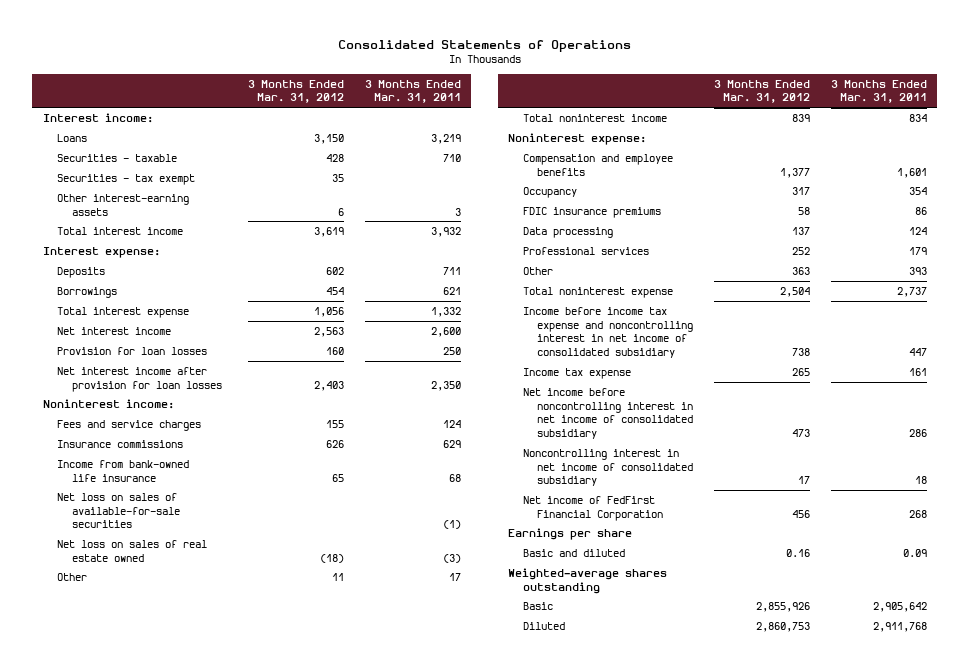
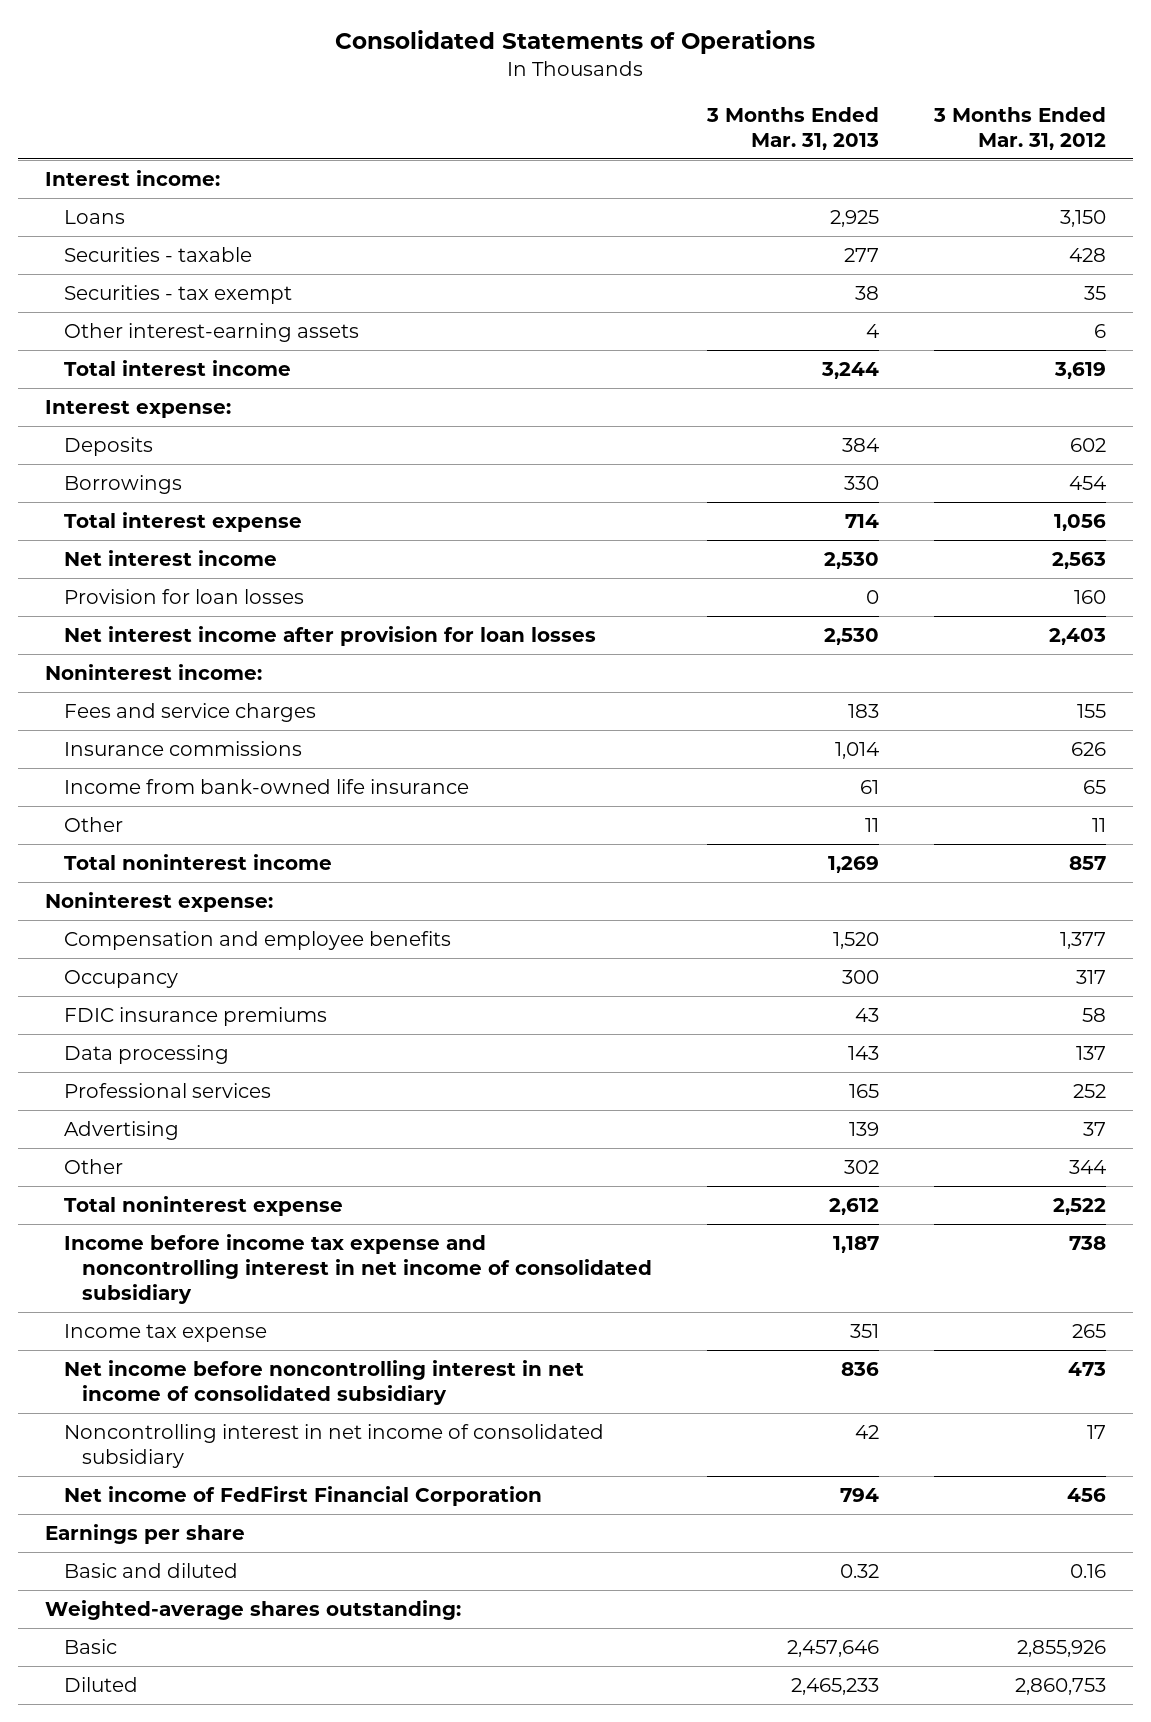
[365,79,462,104] 3 Months Ended Mar. 31, 2011 -> none
none -> [705,106,879,151] 3 Months Ended Mar. 31, 2013
[57,492,180,529] Net loss on sales of available-for-sale securities -> none
[57,539,208,562] Net loss on sales of real estate owned -> none
[791,113,810,122] 839 -> [1068,855,1106,870] 857
none -> [63,1120,179,1140] Advertising
[791,266,810,275] 363 -> [1068,1159,1106,1174] 344
[779,286,810,297] 2,504 -> [1052,1197,1106,1215] 2,522
[508,567,668,594] Weighted-average shares outstanding -> [44,1599,461,1620] Weighted-average shares outstanding:

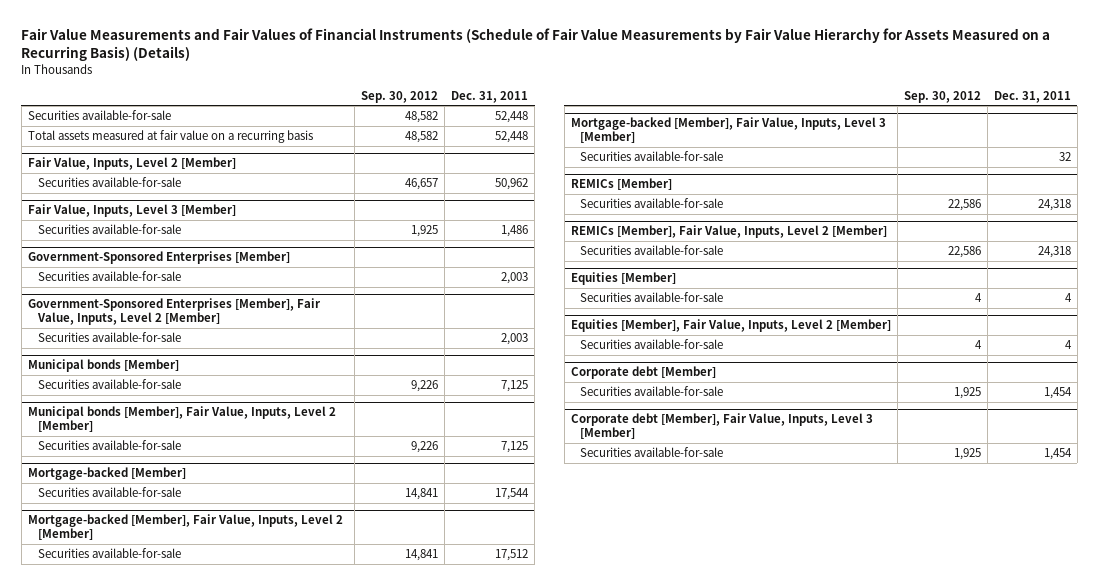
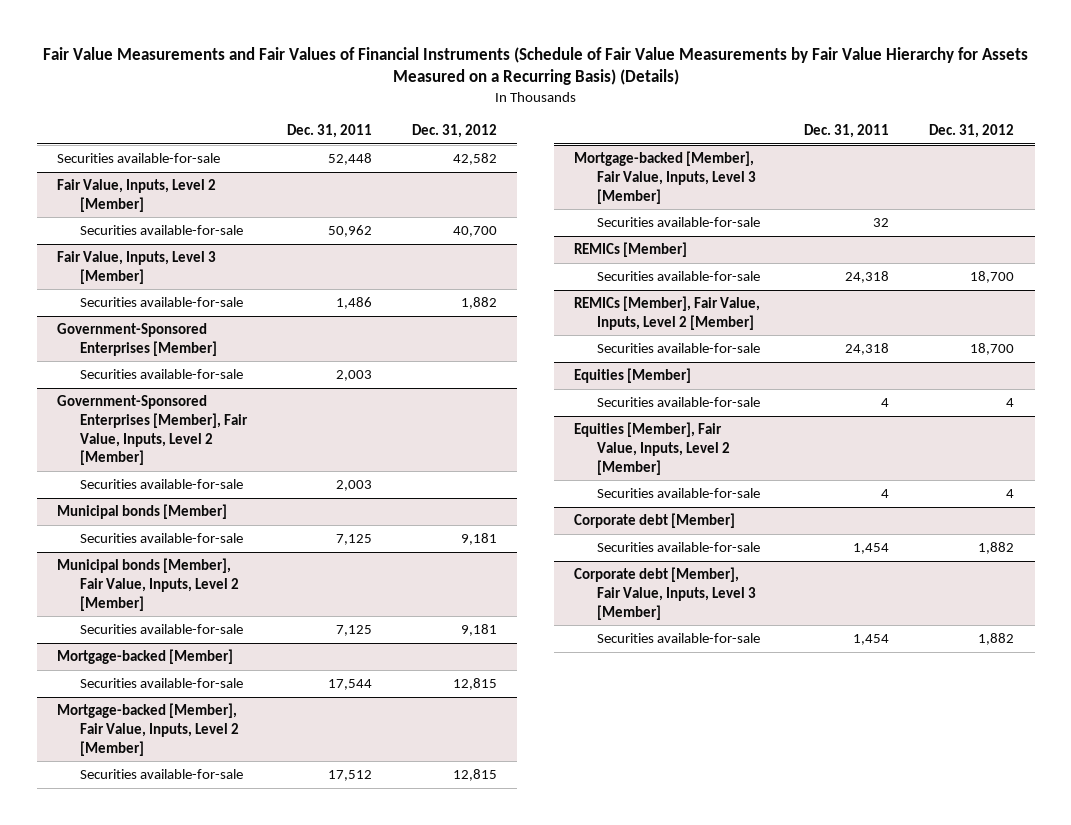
[361,90,439,103] Sep. 30, 2012 -> none
none -> [412,124,498,139] Dec. 31, 2012
[28,130,314,144] Total assets measured at fair value on a recurring basis -> none

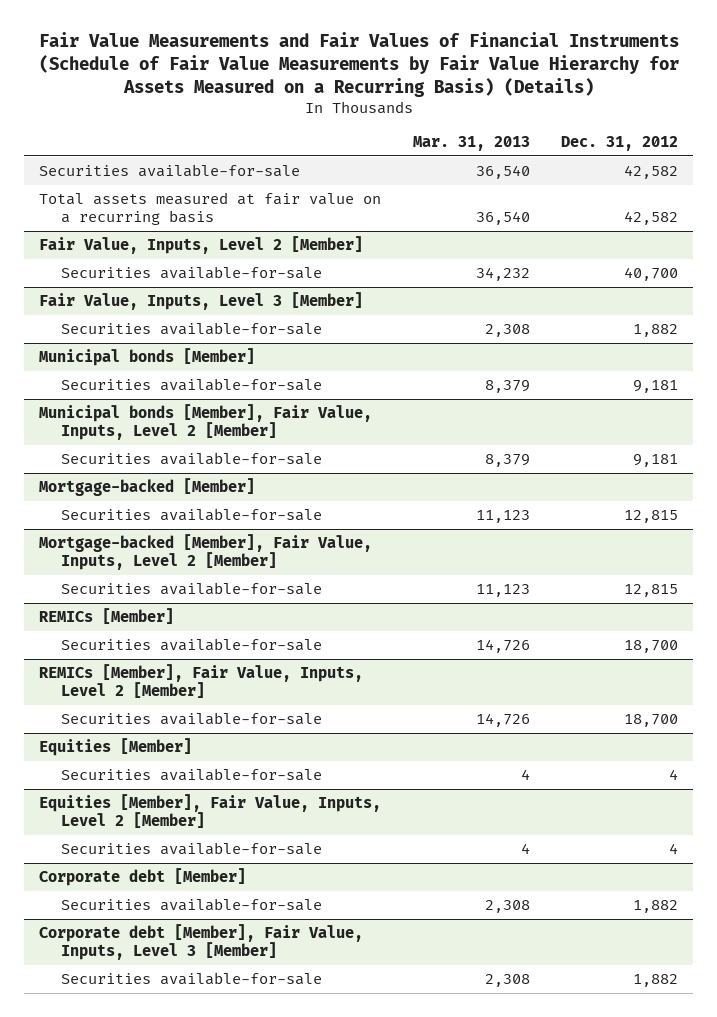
[286,124,372,139] Dec. 31, 2011 -> none
none -> [412,136,530,152] Mar. 31, 2013
none -> [39,192,382,226] Total assets measured at fair value on a recurring basis
[56,323,217,356] Government-Sponsored Enterprises [Member] -> none
[79,369,243,380] Securities available-for-sale -> none
[56,395,248,466] Government-Sponsored Enterprises [Member], Fair Value, Inputs, Level 2 [Member] -> none
[79,479,243,490] Securities available-for-sale -> none
[574,151,756,204] Mortgage-backed [Member], Fair Value, Inputs, Level 3 [Member] -> none
[596,217,760,228] Securities available-for-sale -> none

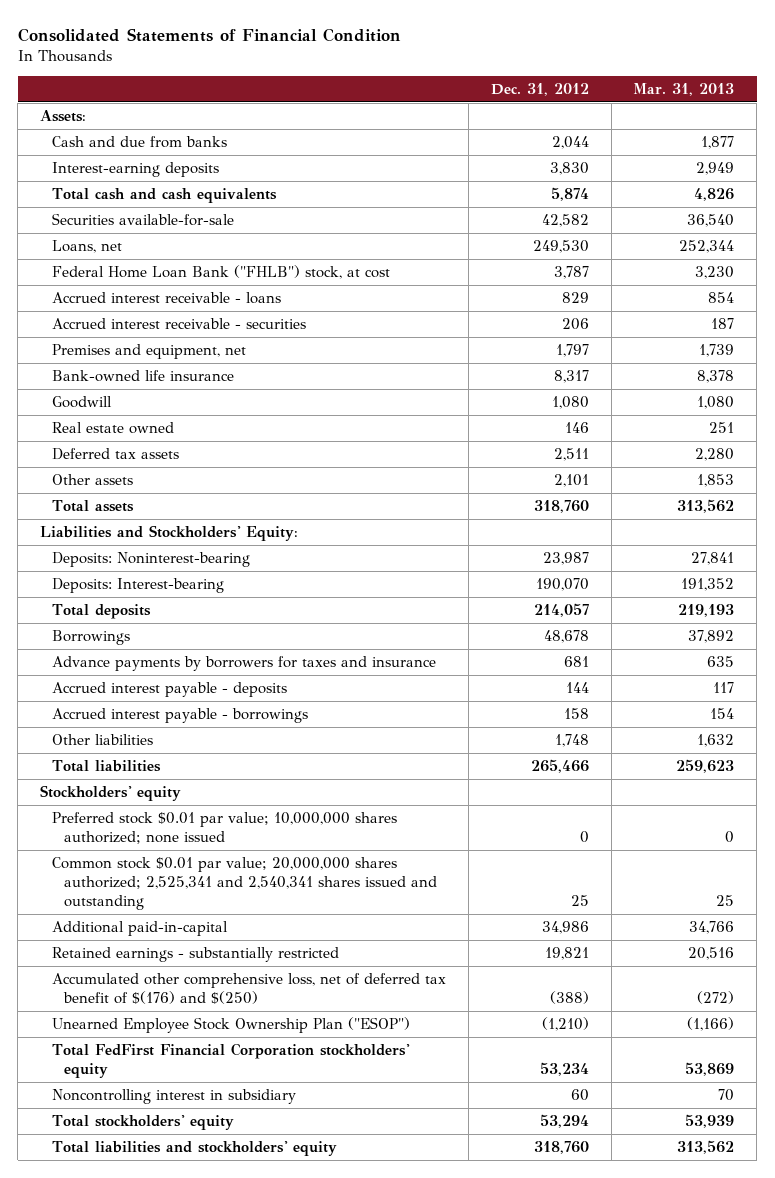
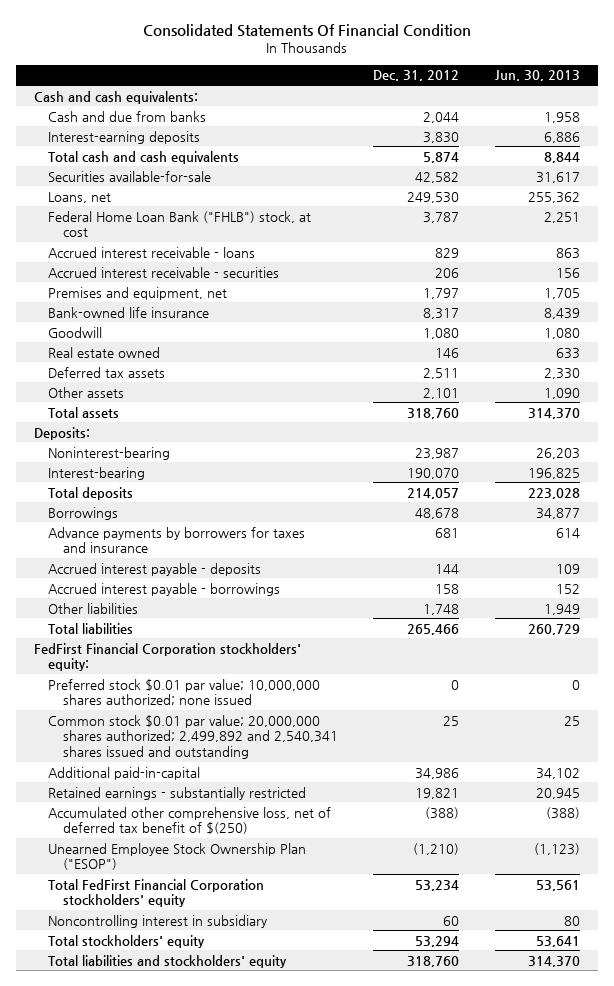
[17,27,401,42] Consolidated Statements of Financial Condition -> [142,24,471,38] Consolidated Statements Of Financial Condition
[633,83,735,97] Mar. 31, 2013 -> none
none -> [495,70,581,82] Jun. 30, 2013
[40,110,87,123] Assets: -> none
none -> [33,90,198,104] Cash and cash equivalents:
[40,525,299,542] Liabilities and Stockholders' Equity: -> none
none -> [33,426,90,440] Deposits:
[52,552,251,568] Deposits: Noninterest-bearing -> [48,446,171,460] Noninterest-bearing
[52,578,225,594] Deposits: Interest-bearing -> [48,466,146,480] Interest-bearing
[40,785,182,802] Stockholders' equity -> none
none -> [33,642,301,672] FedFirst Financial Corporation stockholders' equity:
[52,857,437,910] Common stock $0.01 par value; 20,000,000 shares authorized; 2,525,341 and 2,540,341 shares issued and outstanding -> [48,714,338,760] Common stock $0.01 par value; 20,000,000 shares authorized; 2,499,892 and 2,540,341 shares issued and outstanding
[52,973,447,1004] Accumulated other comprehensive loss, net of deferred tax benefit of $(176) and $(250) -> [48,806,332,835] Accumulated other comprehensive loss, net of deferred tax benefit of $(250)

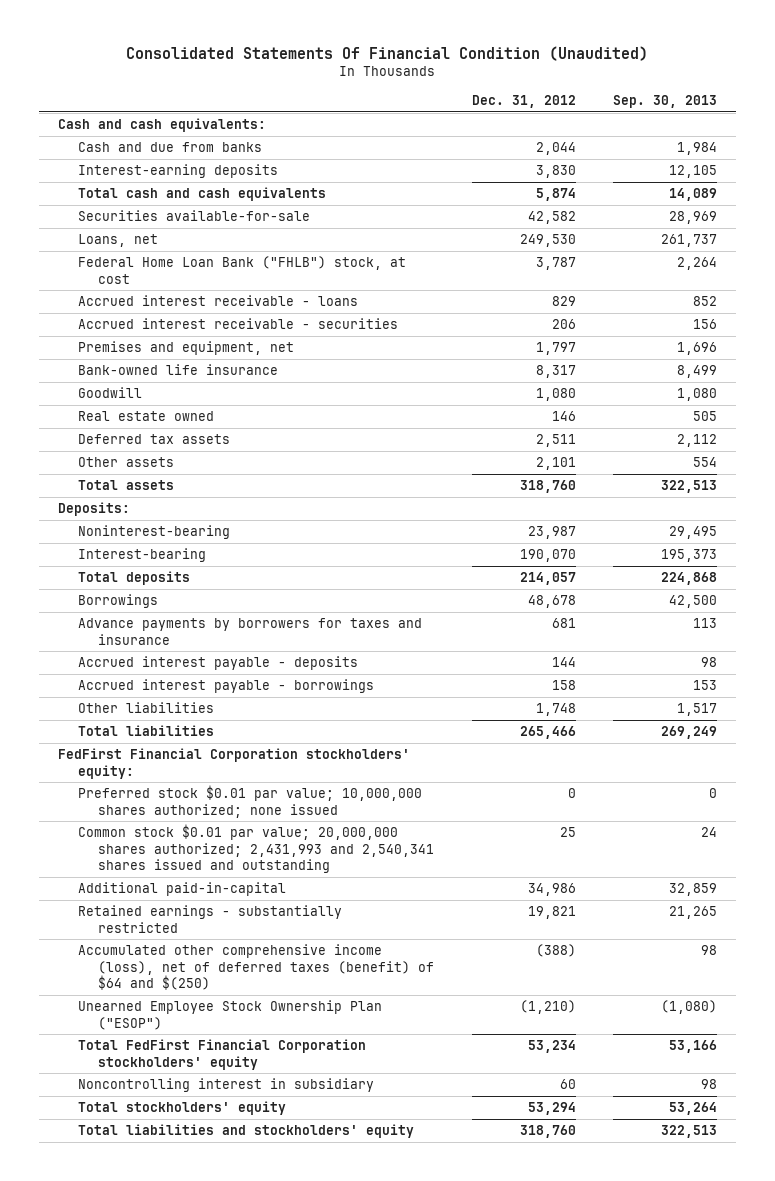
[142,24,471,38] Consolidated Statements Of Financial Condition -> [126,45,649,61] Consolidated Statements Of Financial Condition (Unaudited)
[495,70,581,82] Jun. 30, 2013 -> none
none -> [613,95,718,109] Sep. 30, 2013
[48,714,338,760] Common stock $0.01 par value; 20,000,000 shares authorized; 2,499,892 and 2,540,341 shares issued and outstanding -> [77,824,435,874] Common stock $0.01 par value; 20,000,000 shares authorized; 2,431,993 and 2,540,341 shares issued and outstanding
[48,806,332,835] Accumulated other comprehensive loss, net of deferred tax benefit of $(250) -> [77,944,435,991] Accumulated other comprehensive income (loss), net of deferred taxes (benefit) of $64 and $(250)

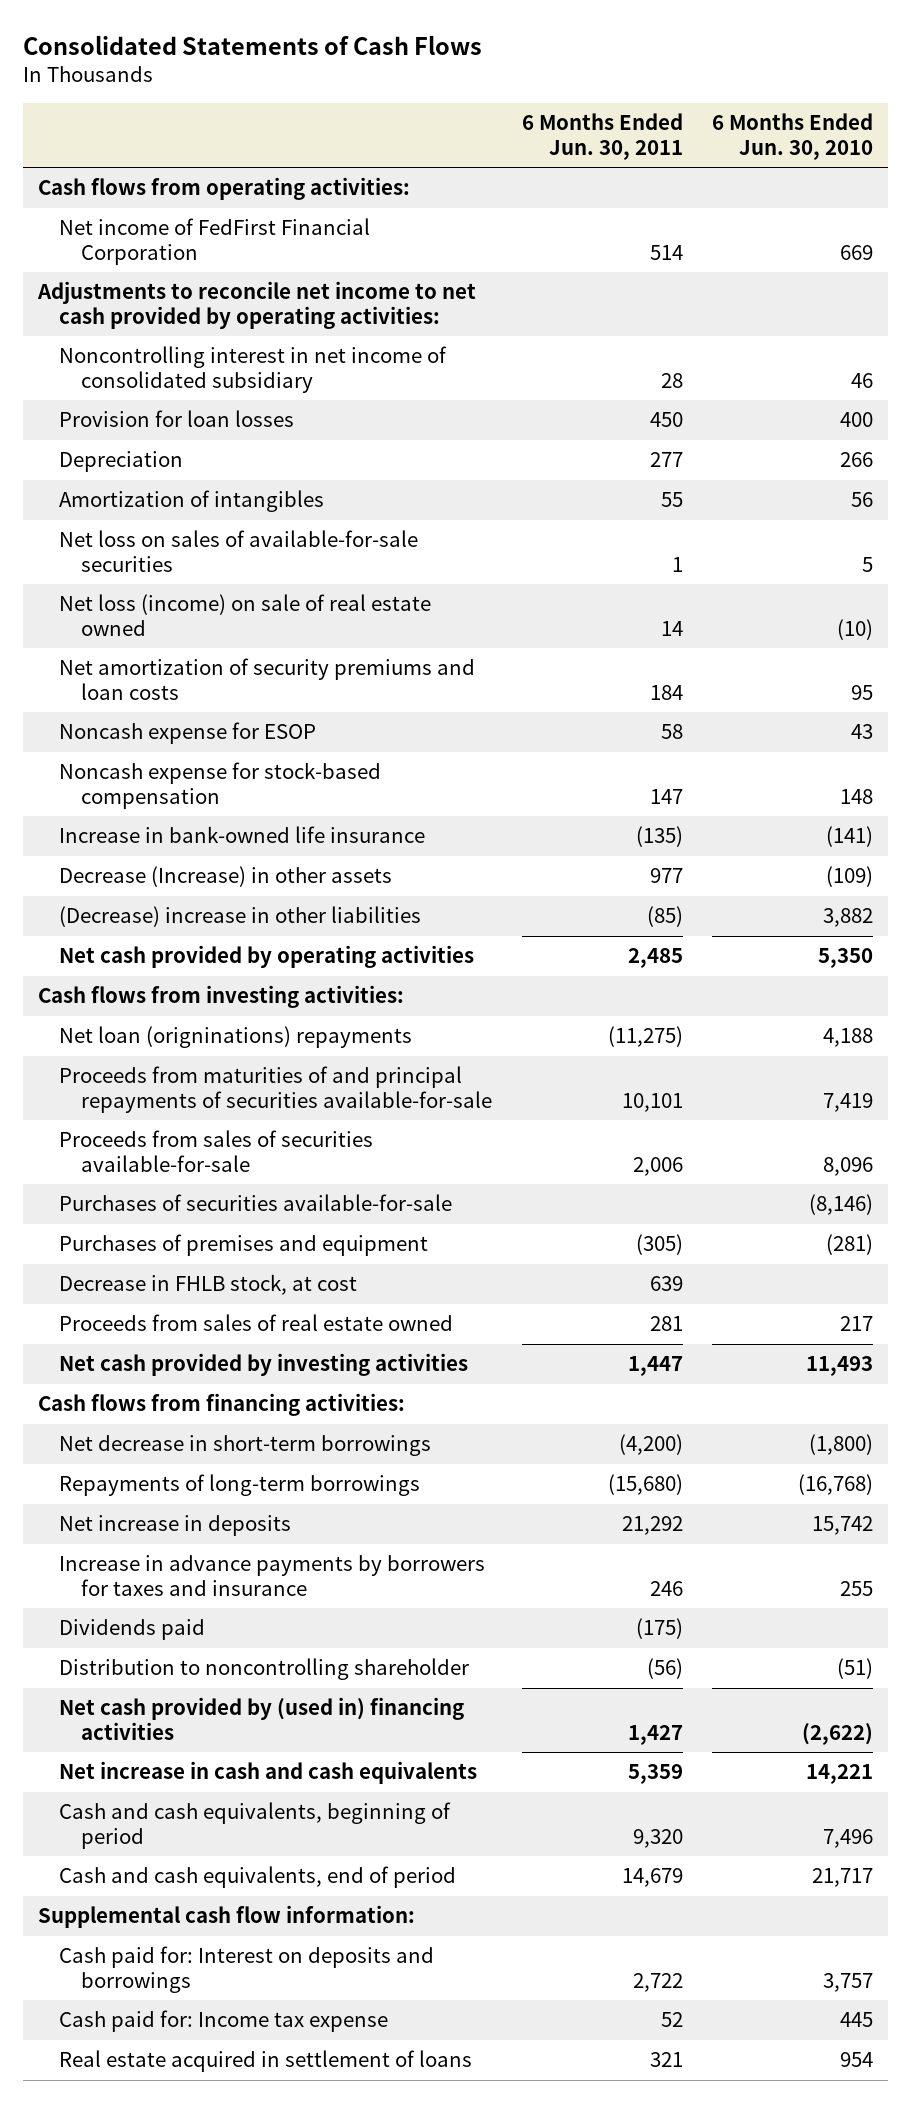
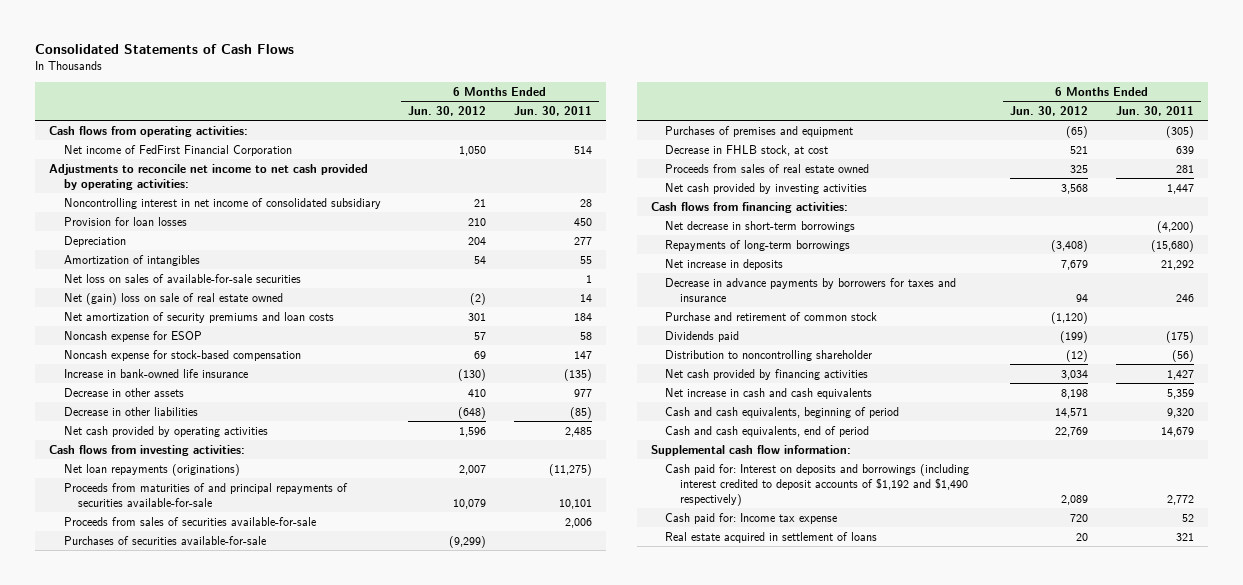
[712,113,874,160] 6 Months Ended Jun. 30, 2010 -> none
none -> [408,106,487,117] Jun. 30, 2012
[59,594,432,636] Net loss (income) on sale of real estate owned -> [63,292,283,305] Net (gain) loss on sale of real estate owned
[59,866,393,888] Decrease (Increase) in other assets -> [63,387,184,397] Decrease in other assets
[59,906,422,928] (Decrease) increase in other liabilities -> [63,406,198,416] Decrease in other liabilities
[59,1026,413,1049] Net loan (origninations) repayments -> [63,463,240,476] Net loan repayments (originations)
[59,1555,486,1596] Increase in advance payments by borrowers for taxes and insurance -> [665,277,957,302] Decrease in advance payments by borrowers for taxes and insurance
none -> [665,311,878,321] Purchase and retirement of common stock
[59,1697,465,1740] Net cash provided by (used in) financing activities -> [665,368,869,380] Net cash provided by financing activities
[59,1946,435,1993] Cash paid for: Interest on deposits and borrowings -> [665,463,970,506] Cash paid for: Interest on deposits and borrowings (including interest credited to deposit accounts of $1,192 and $1,490 respectively)
[632,1972,683,1992] 2,722 -> [1167,494,1195,505] 2,772

